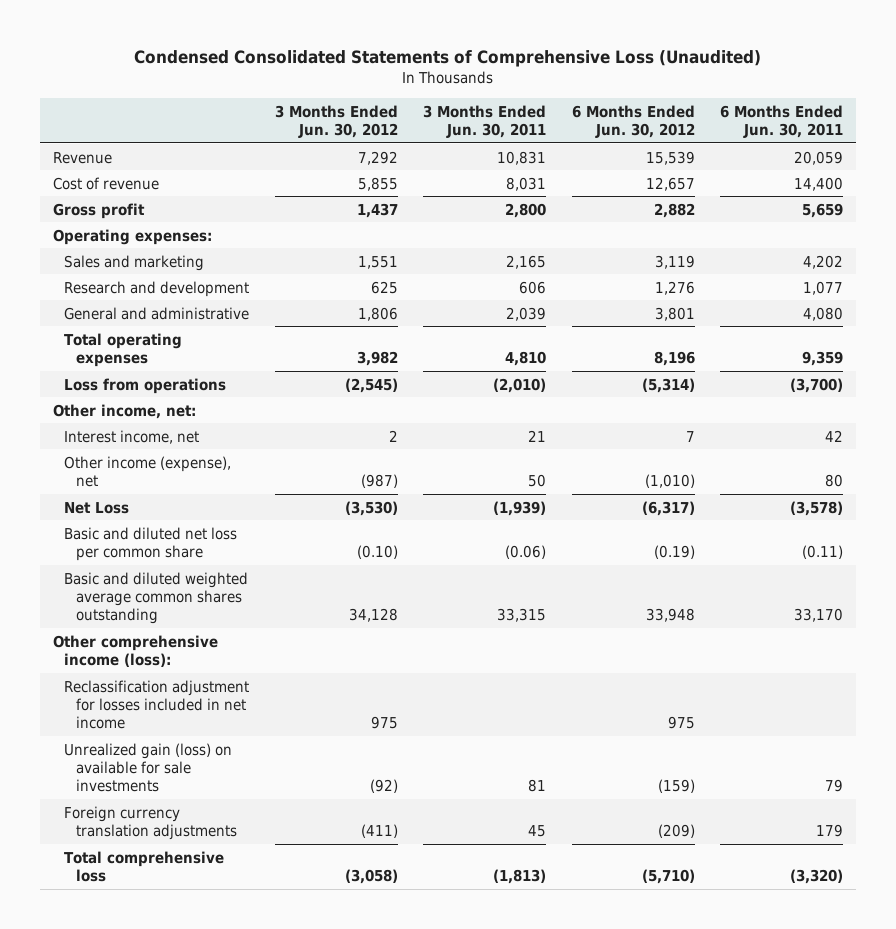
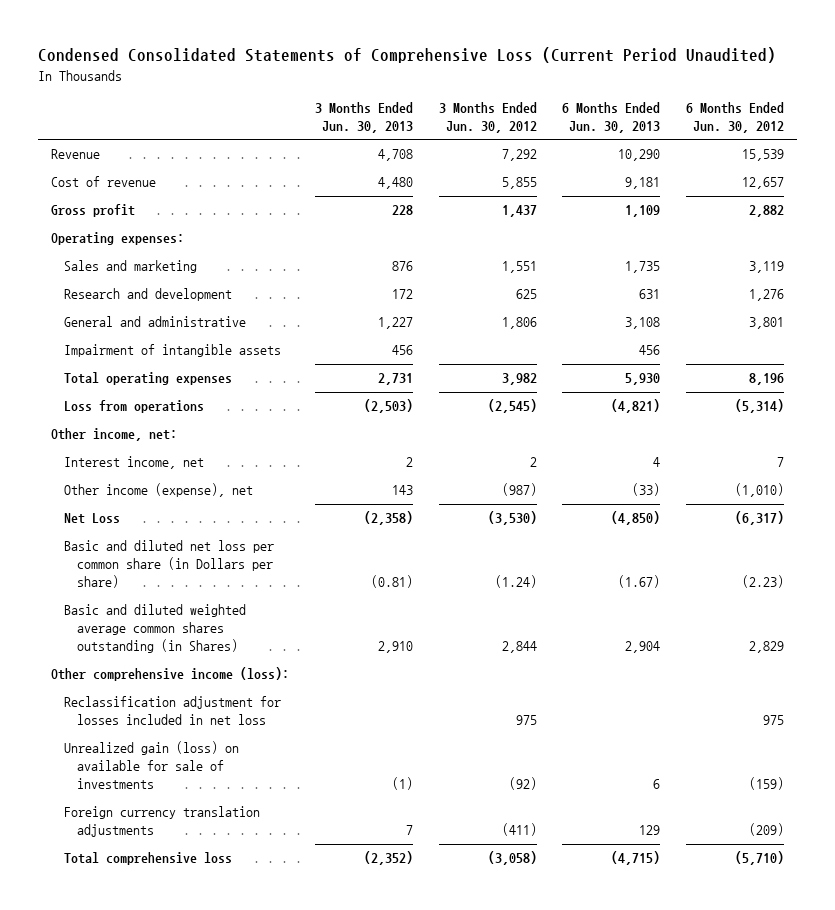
[134,50,762,68] Condensed Consolidated Statements of Comprehensive Loss (Unaudited) -> [38,47,777,64] Condensed Consolidated Statements of Comprehensive Loss (Current Period Unaudited)
[423,104,547,139] 3 Months Ended Jun. 30, 2011 -> none
[720,104,844,139] 6 Months Ended Jun. 30, 2011 -> none
none -> [314,102,413,134] 3 Months Ended Jun. 30, 2013
none -> [562,102,661,134] 6 Months Ended Jun. 30, 2013
none -> [64,344,282,358] Impairment of intangible assets
[64,526,238,561] Basic and diluted net loss per common share -> [64,540,275,589] Basic and diluted net loss per common share (in Dollars per share)
[356,544,398,559] (0.10) -> [494,575,537,589] (1.24)
[653,544,695,559] (0.19) -> [741,575,784,589] (2.23)
[64,571,249,625] Basic and diluted weighted average common shares outstanding -> [64,604,247,654] Basic and diluted weighted average common shares outstanding (in Shares)
[348,608,398,623] 34,128 -> [501,641,537,654] 2,844
[645,608,695,623] 33,948 -> [748,641,784,654] 2,829
[64,679,250,730] Reclassification adjustment for losses included in net income -> [64,696,282,726] Reclassification adjustment for losses included in net loss
[64,742,233,793] Unrealized gain (loss) on available for sale investments -> [64,741,240,790] Unrealized gain (loss) on available for sale of investments

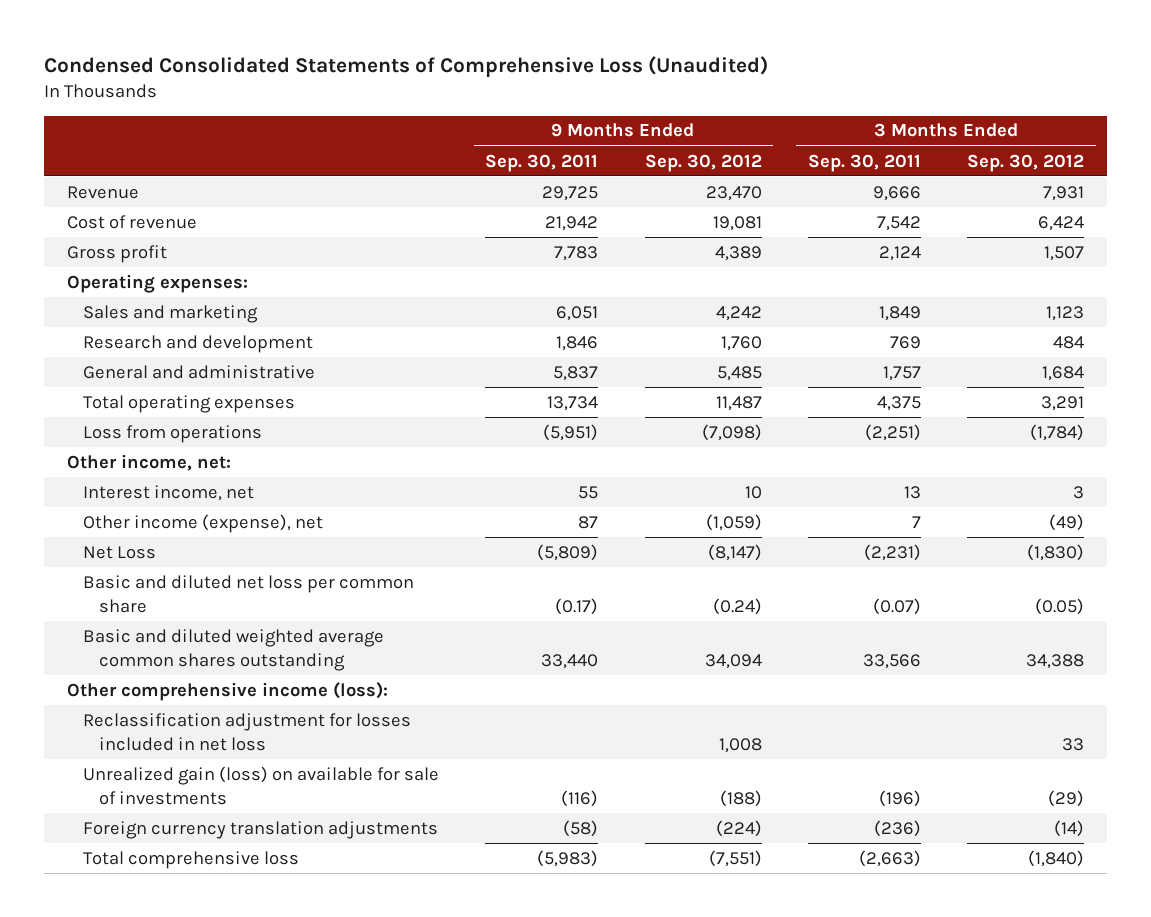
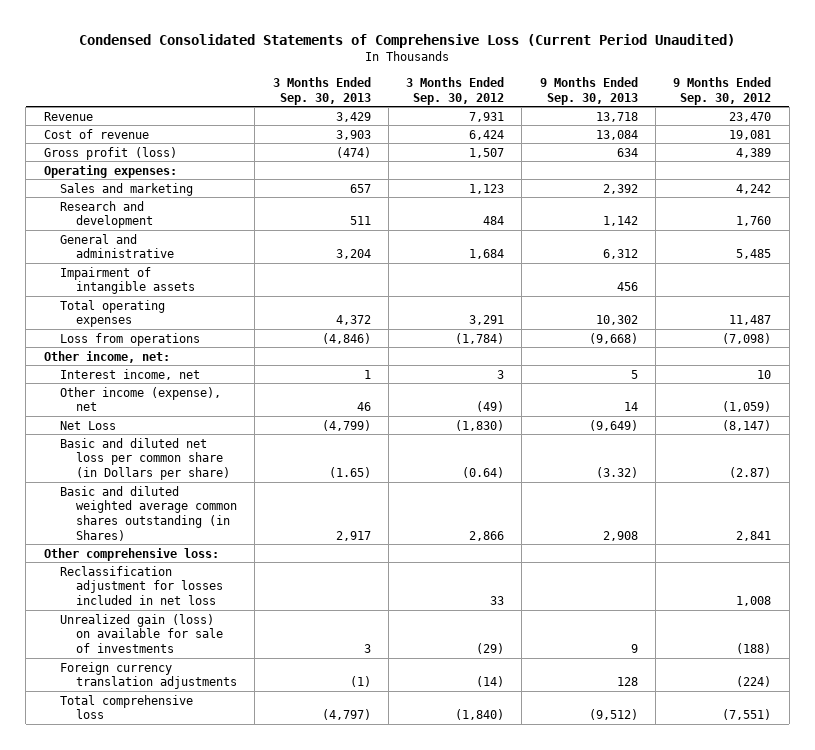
[43,56,768,78] Condensed Consolidated Statements of Comprehensive Loss (Unaudited) -> [79,33,736,48] Condensed Consolidated Statements of Comprehensive Loss (Current Period Unaudited)
[485,153,599,172] Sep. 30, 2011 -> none
[807,153,921,172] Sep. 30, 2011 -> none
none -> [272,76,371,105] 3 Months Ended Sep. 30, 2013
none -> [539,76,638,105] 9 Months Ended Sep. 30, 2013
[66,244,167,263] Gross profit -> [43,146,177,160] Gross profit (loss)
none -> [59,266,196,295] Impairment of intangible assets
[82,574,414,613] Basic and diluted net loss per common share -> [59,437,231,481] Basic and diluted net loss per common share (in Dollars per share)
[712,597,762,615] (0.24) -> [729,467,772,479] (2.87)
[1035,597,1085,615] (0.05) -> [462,467,505,479] (0.64)
[82,628,384,671] Basic and diluted weighted average common shares outstanding -> [59,485,238,541] Basic and diluted weighted average common shares outstanding (in Shares)
[704,653,762,669] 34,094 -> [736,530,772,541] 2,841
[1026,653,1085,669] 34,388 -> [469,530,505,541] 2,866
[66,681,388,701] Other comprehensive income (loss): -> [43,547,219,561] Other comprehensive loss:

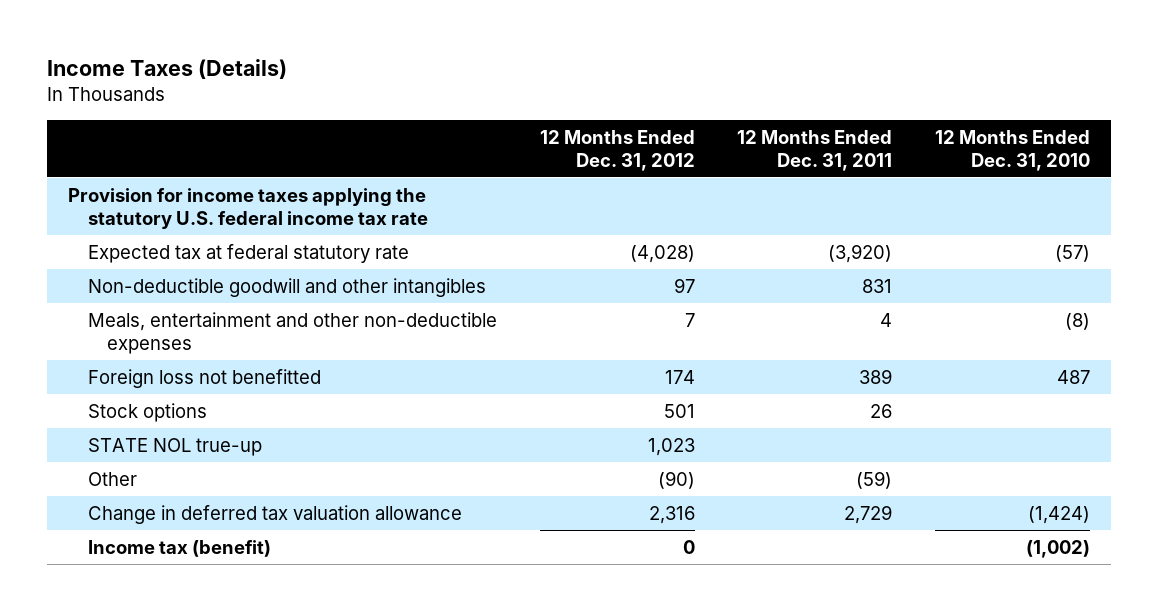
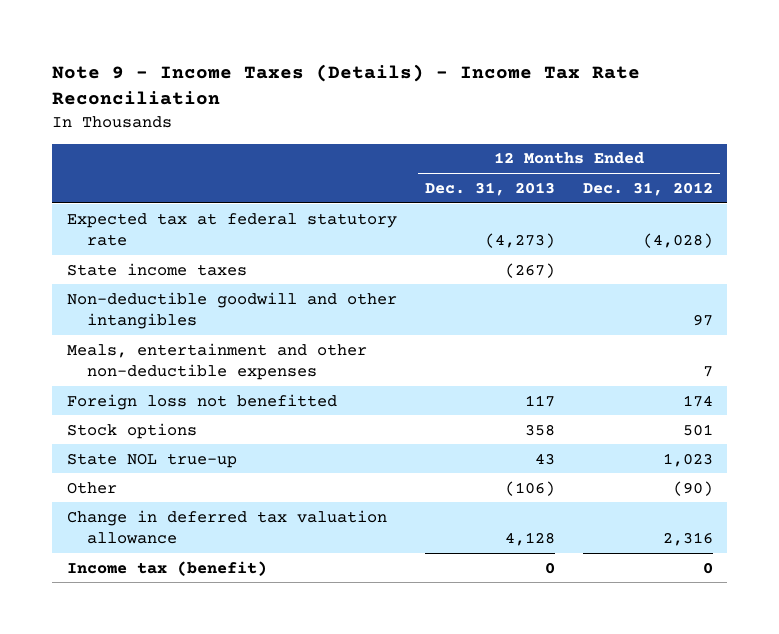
[46,58,287,79] Income Taxes (Details) -> [52,64,641,106] Note 9 - Income Taxes (Details) - Income Tax Rate Reconciliation
[737,129,893,171] 12 Months Ended Dec. 31, 2011 -> none
[934,129,1090,171] 12 Months Ended Dec. 31, 2010 -> none
none -> [424,181,555,196] Dec. 31, 2013
[68,188,428,229] Provision for income taxes applying the statutory U.S. federal income tax rate -> none
none -> [66,262,247,276] State income taxes
[87,438,262,457] STATE NOL true-up -> [66,452,237,468] State NOL true-up

